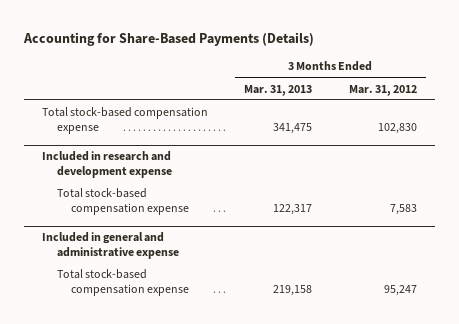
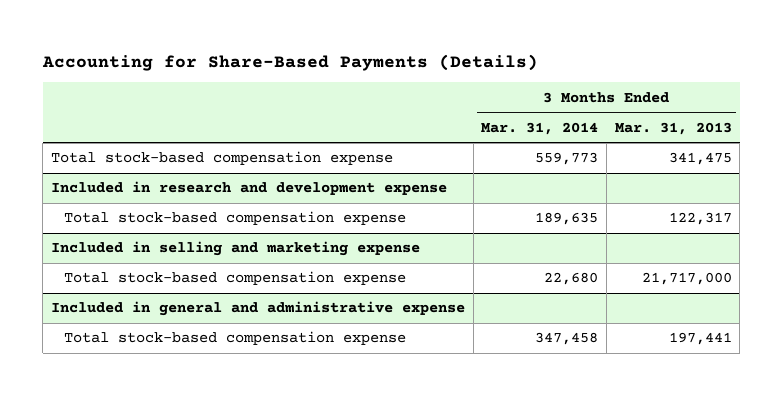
[348,84,417,96] Mar. 31, 2012 -> none
none -> [481,121,599,135] Mar. 31, 2014
none -> [50,241,420,257] Included in selling and marketing expense
none -> [64,271,407,286] Total stock-based compensation expense
[273,284,313,296] 219,158 -> [668,332,732,346] 197,441

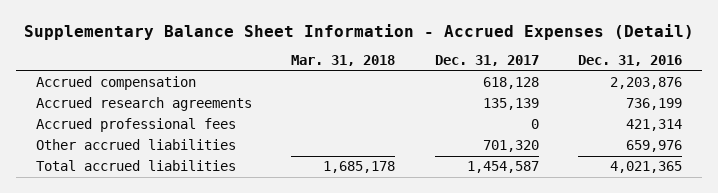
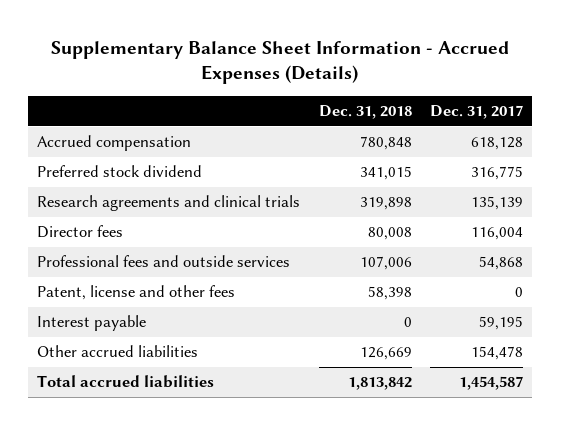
[23,23,694,40] Supplementary Balance Sheet Information - Accrued Expenses (Detail) -> [51,40,510,85] Supplementary Balance Sheet Information - Accrued Expenses (Details)
[291,55,396,67] Mar. 31, 2018 -> none
[578,55,683,67] Dec. 31, 2016 -> none
none -> [318,104,412,119] Dec. 31, 2018
none -> [37,165,203,178] Preferred stock dividend
[35,97,252,112] Accrued research agreements -> [37,195,301,212] Research agreements and clinical trials
none -> [37,225,124,239] Director fees
[35,118,236,133] Accrued professional fees -> [37,255,291,268] Professional fees and outside services
[530,119,539,130] 0 -> [479,256,524,271] 54,868
none -> [37,285,236,301] Patent, license and other fees
none -> [37,315,147,332] Interest payable
[482,140,539,153] 701,320 -> [471,346,524,361] 154,478

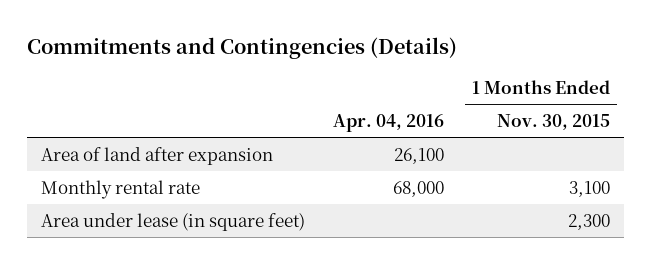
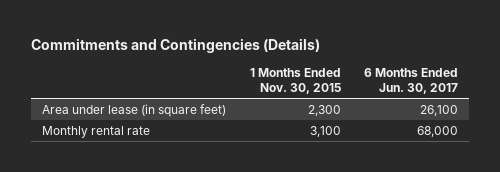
[333,114,445,133] Apr. 04, 2016 -> none
none -> [363,67,458,95] 6 Months Ended Jun. 30, 2017
[41,146,274,165] Area of land after expansion -> none
[41,179,201,199] Monthly rental rate -> [42,125,151,138] Monthly rental rate

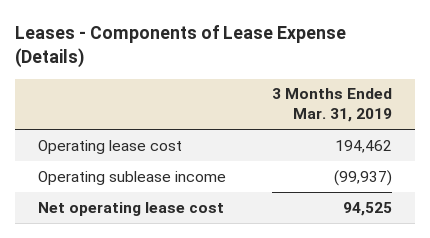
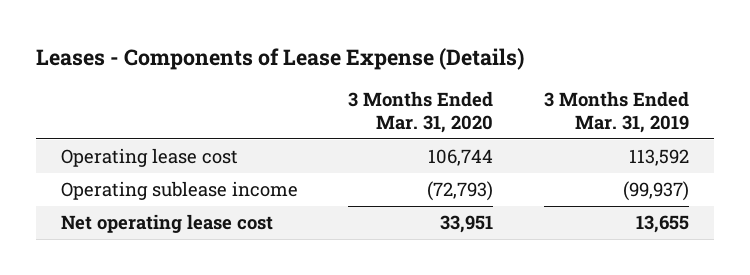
none -> [348,91,494,134] 3 Months Ended Mar. 31, 2020
[334,139,392,153] 194,462 -> [628,149,689,167] 113,592
[342,201,392,216] 94,525 -> [635,215,689,234] 13,655

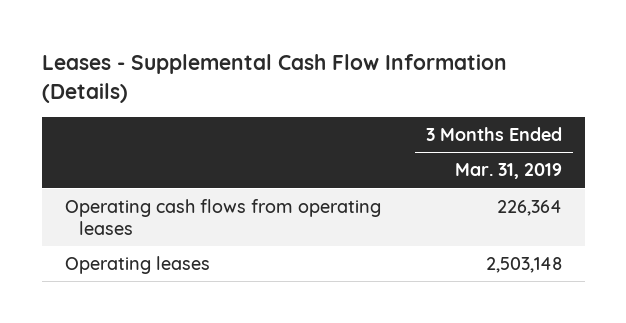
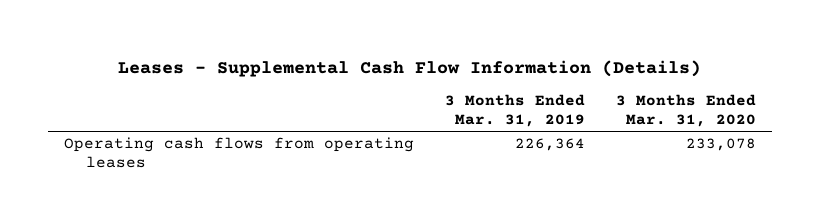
none -> [616,94,757,128] 3 Months Ended Mar. 31, 2020
[64,256,210,275] Operating leases -> none

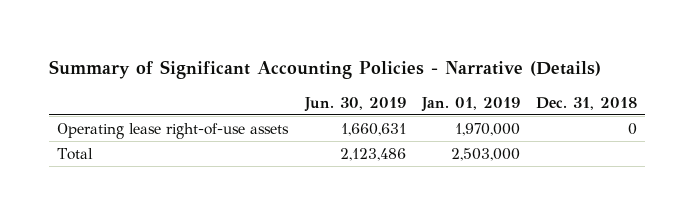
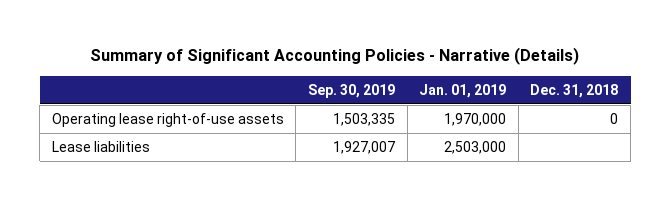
[303,96,406,112] Jun. 30, 2019 -> none
none -> [307,83,395,98] Sep. 30, 2019
[57,148,94,161] Total -> [51,141,150,153] Lease liabilities

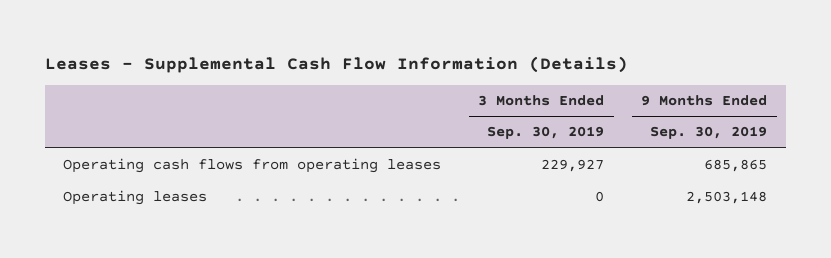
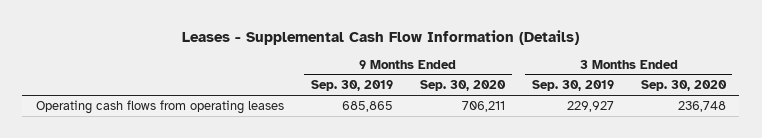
none -> [419,80,506,92] Sep. 30, 2020
none -> [640,80,727,92] Sep. 30, 2020
[63,190,208,206] Operating leases -> none

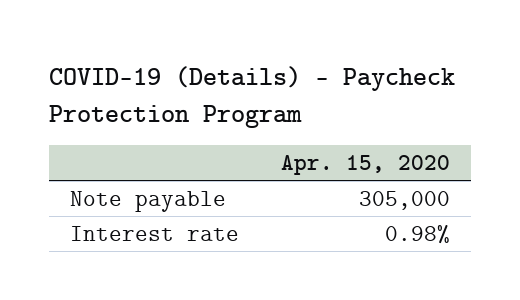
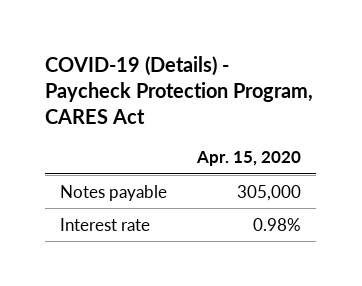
[48,66,455,128] COVID-19 (Details) - Paycheck Protection Program -> [45,55,314,125] COVID-19 (Details) - Paycheck Protection Program, CARES Act
[69,190,226,212] Note payable -> [60,184,168,201] Notes payable

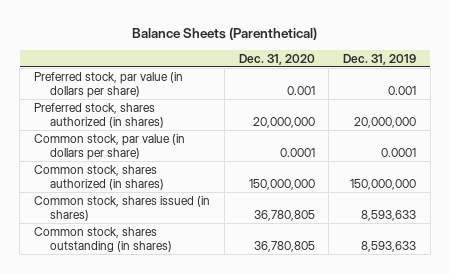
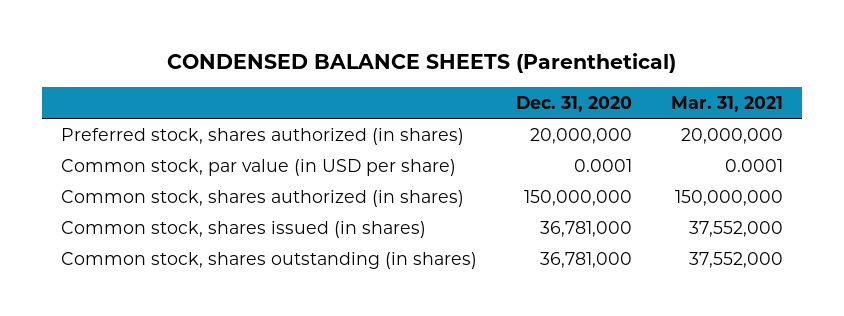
[132,26,318,40] Balance Sheets (Parenthetical) -> [167,53,677,74] CONDENSED BALANCE SHEETS (Parenthetical)
[343,53,417,65] Dec. 31, 2019 -> none
none -> [670,95,783,112] Mar. 31, 2021
[33,71,183,98] Preferred stock, par value (in dollars per share) -> none
[33,133,185,160] Common stock, par value (in dollars per share) -> [61,158,457,176] Common stock, par value (in USD per share)
[253,209,315,221] 36,780,805 -> [540,220,633,237] 36,781,000
[253,240,315,252] 36,780,805 -> [540,251,633,268] 36,781,000

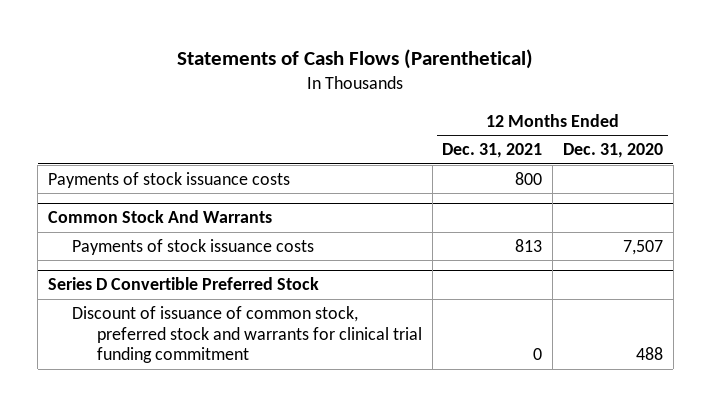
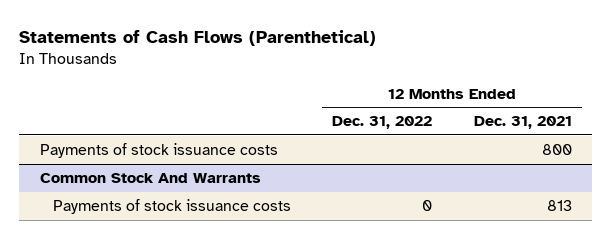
[562,143,663,159] Dec. 31, 2020 -> none
none -> [332,116,433,130] Dec. 31, 2022
[48,277,320,291] Series D Convertible Preferred Stock -> none
[72,305,422,364] Discount of issuance of common stock, preferred stock and warrants for clinical trial funding commitment -> none

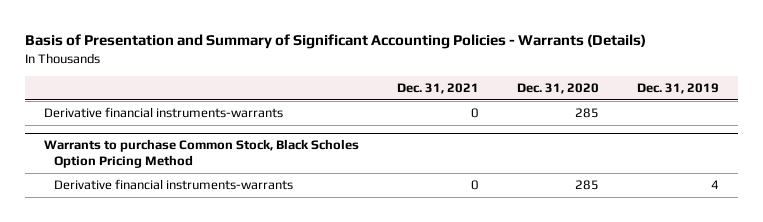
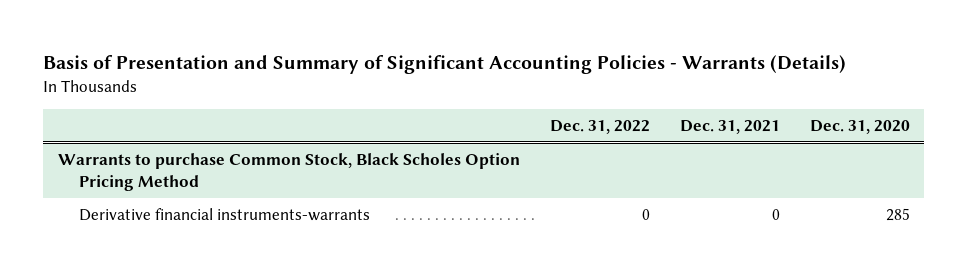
[636,83,719,95] Dec. 31, 2019 -> none
none -> [549,119,650,134] Dec. 31, 2022
[43,107,283,119] Derivative financial instruments-warrants -> none

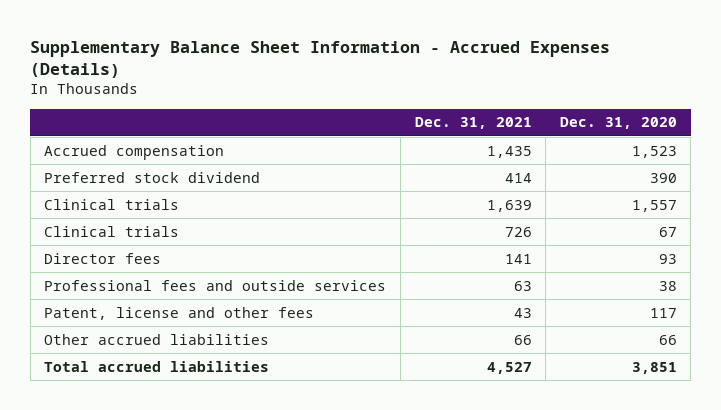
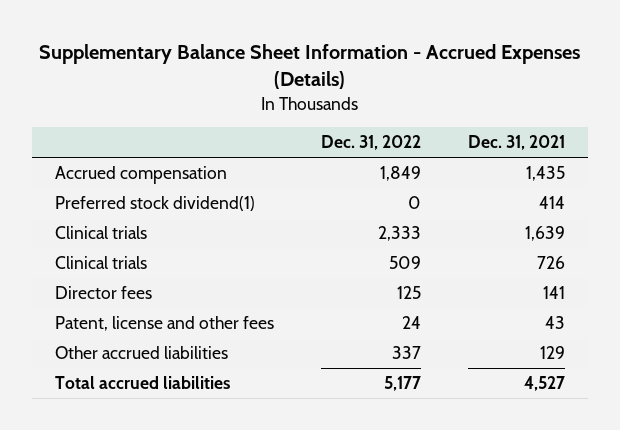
[559,117,677,130] Dec. 31, 2020 -> none
none -> [321,135,422,151] Dec. 31, 2022
[44,171,261,183] Preferred stock dividend -> [55,196,256,212] Preferred stock dividend(1)
[44,279,387,291] Professional fees and outside services -> none
[513,334,532,345] 66 -> [539,346,565,360] 129

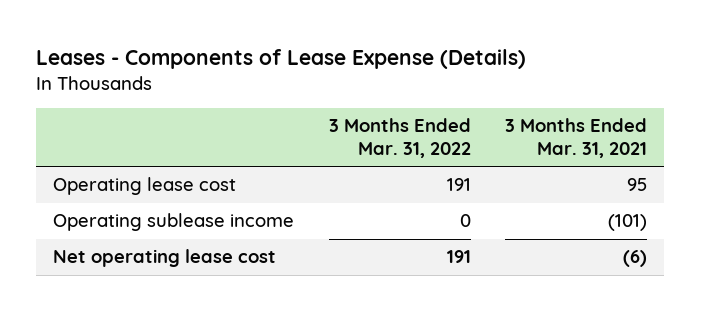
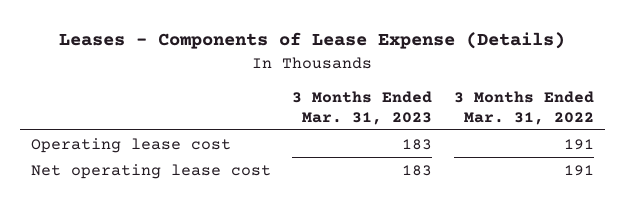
[505,118,648,158] 3 Months Ended Mar. 31, 2021 -> none
none -> [292,91,433,125] 3 Months Ended Mar. 31, 2023
[53,213,295,232] Operating sublease income -> none

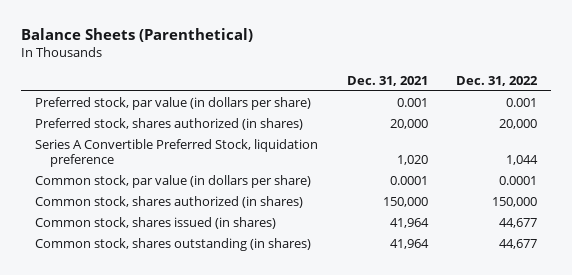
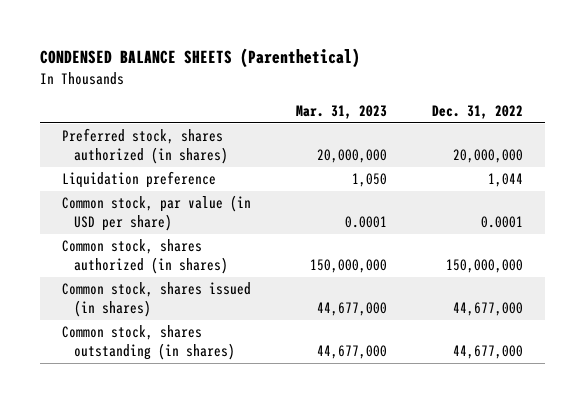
[20,28,253,43] Balance Sheets (Parenthetical) -> [39,48,360,69] CONDENSED BALANCE SHEETS (Parenthetical)
[346,75,428,86] Dec. 31, 2021 -> none
none -> [295,104,387,119] Mar. 31, 2023
[35,96,312,110] Preferred stock, par value (in dollars per share) -> none
[498,118,537,129] 20,000 -> [452,149,523,164] 20,000,000
[35,138,319,168] Series A Convertible Preferred Stock, liquidation preference -> [61,171,216,189] Liquidation preference
[35,174,312,188] Common stock, par value (in dollars per share) -> [61,195,251,232] Common stock, par value (in USD per share)
[491,196,537,207] 150,000 -> [445,259,523,274] 150,000,000
[498,217,537,228] 44,677 -> [452,302,523,317] 44,677,000
[498,238,537,249] 44,677 -> [452,345,523,360] 44,677,000

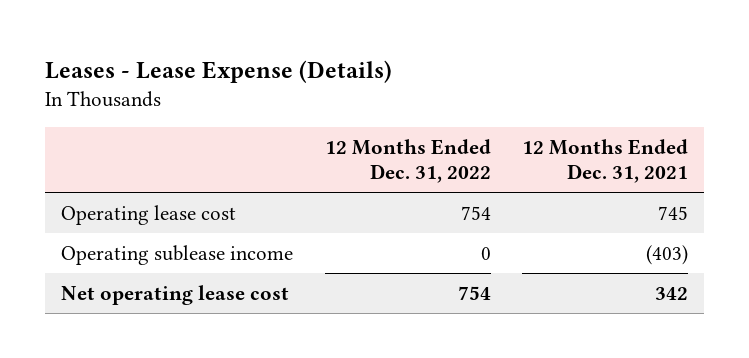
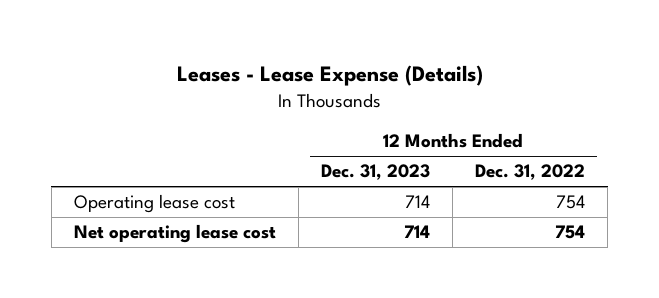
[522,139,689,184] 12 Months Ended Dec. 31, 2021 -> none
none -> [321,164,431,181] Dec. 31, 2023
[60,244,293,265] Operating sublease income -> none

